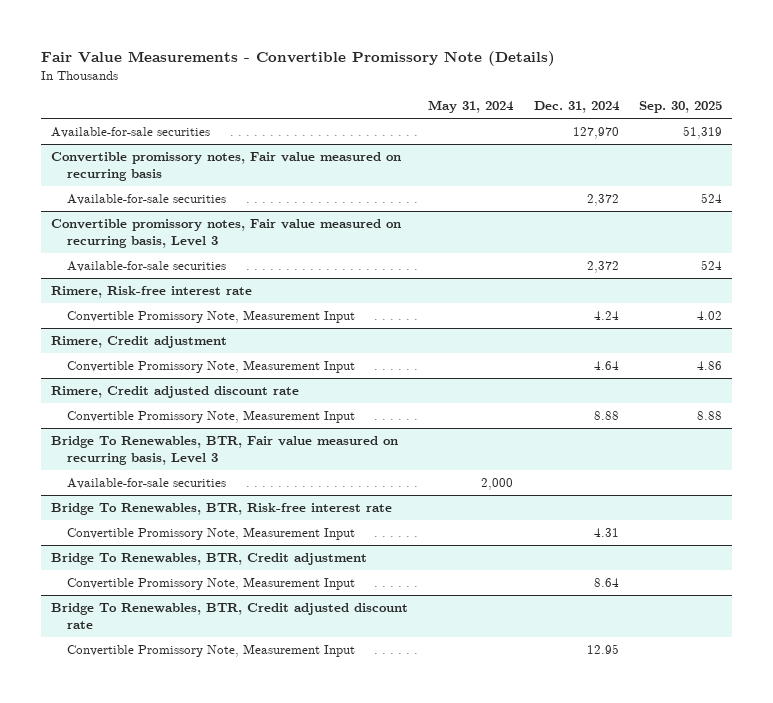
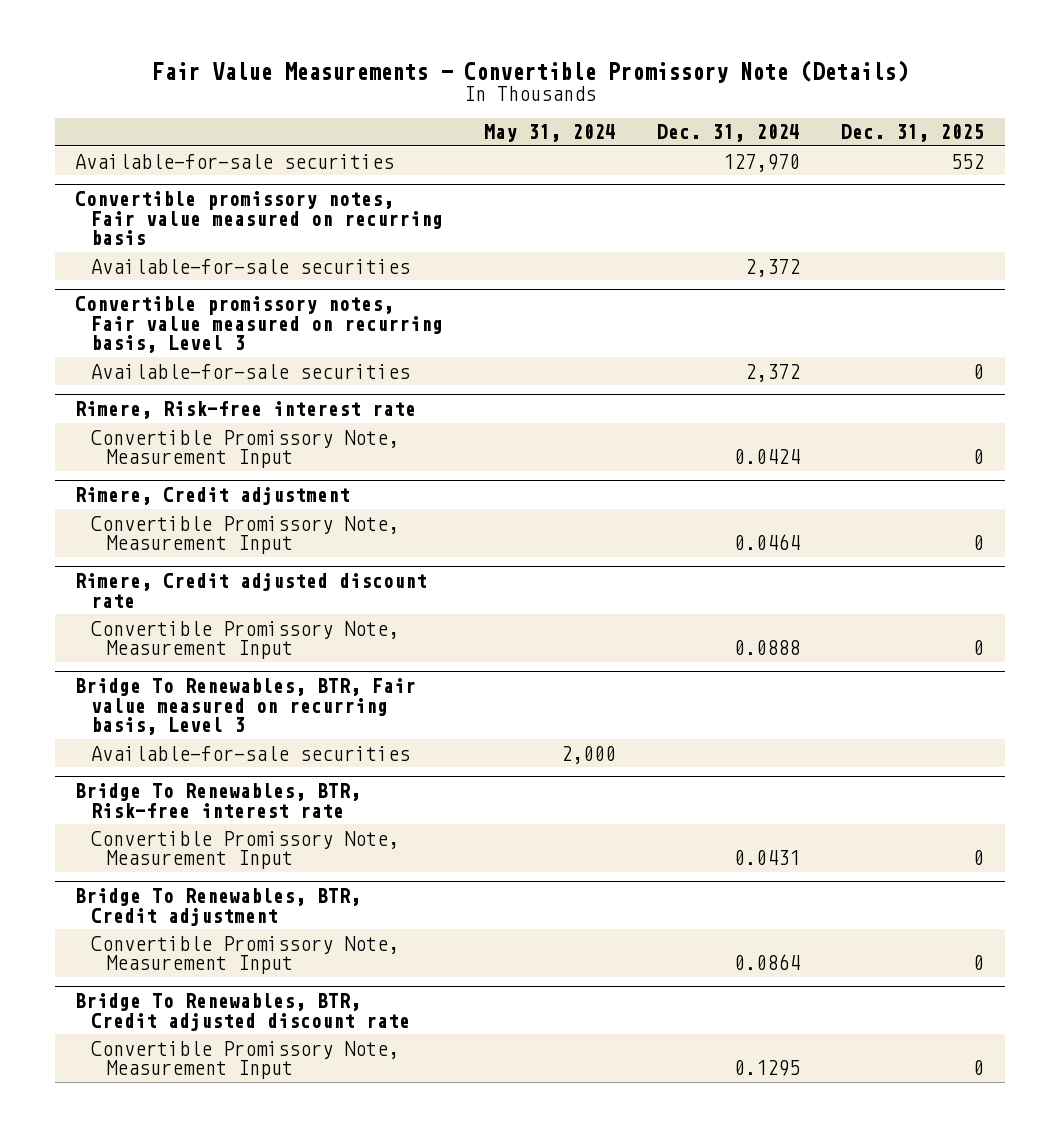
[638,100,722,113] Sep. 30, 2025 -> none
none -> [841,124,985,143] Dec. 31, 2025
[593,311,619,321] 4.24 -> [733,448,800,464] 0.0424
[593,361,619,371] 4.64 -> [733,533,800,550] 0.0464
[593,411,619,421] 8.88 -> [733,639,800,655] 0.0888
[593,528,619,538] 4.31 -> [733,849,800,865] 0.0431
[593,578,619,588] 8.64 -> [733,953,800,970] 0.0864
[586,644,619,655] 12.95 -> [733,1059,800,1076] 0.1295

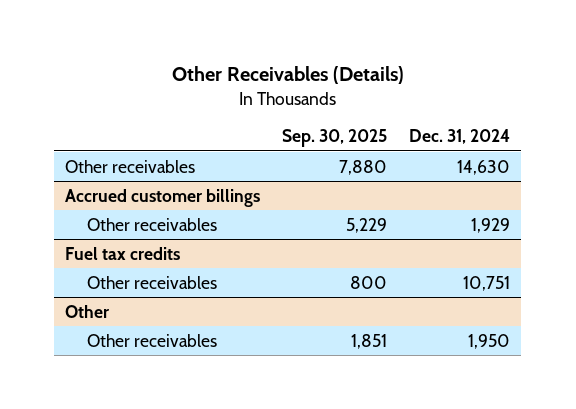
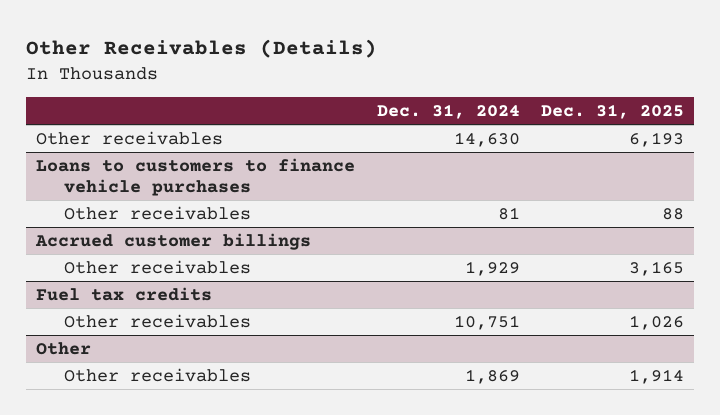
[282,129,388,148] Sep. 30, 2025 -> none
none -> [540,104,684,120] Dec. 31, 2025
none -> [36,157,356,197] Loans to customers to finance vehicle purchases
none -> [64,205,252,220] Other receivables
[468,333,511,349] 1,950 -> [464,368,520,384] 1,869

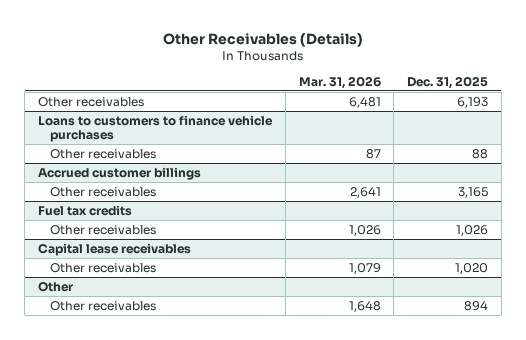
[376,104,520,120] Dec. 31, 2024 -> none
none -> [298,75,381,89] Mar. 31, 2026
none -> [38,242,192,256] Capital lease receivables
none -> [50,262,157,273] Other receivables
[628,368,684,384] 1,914 -> [464,300,489,311] 894

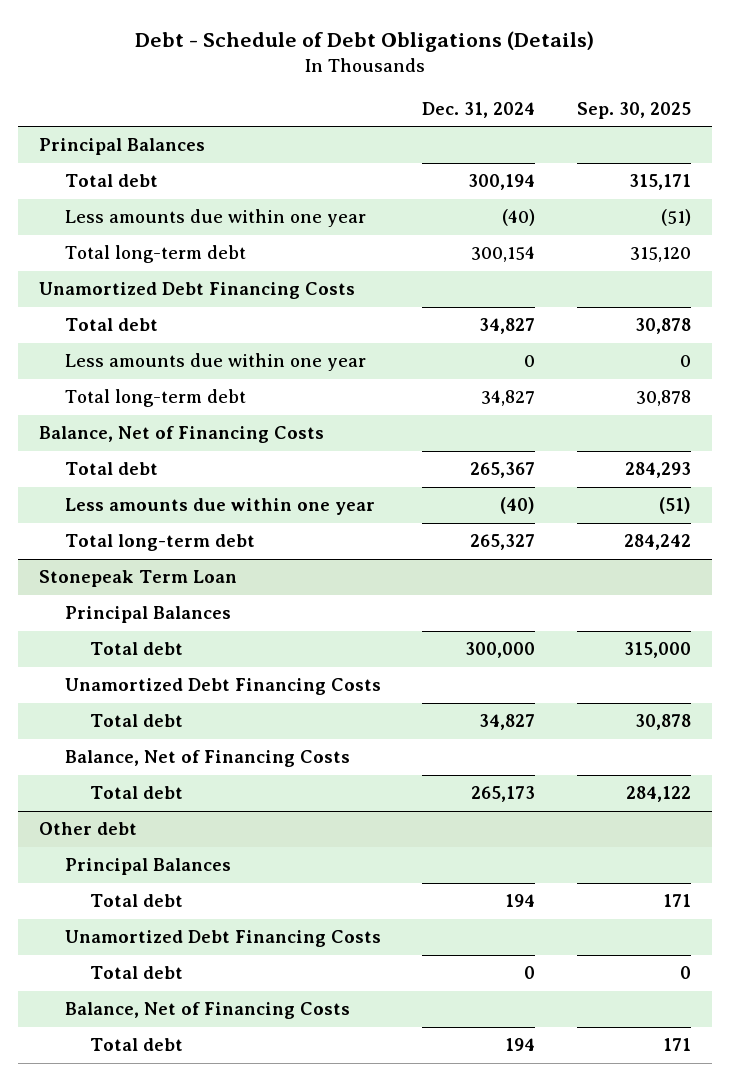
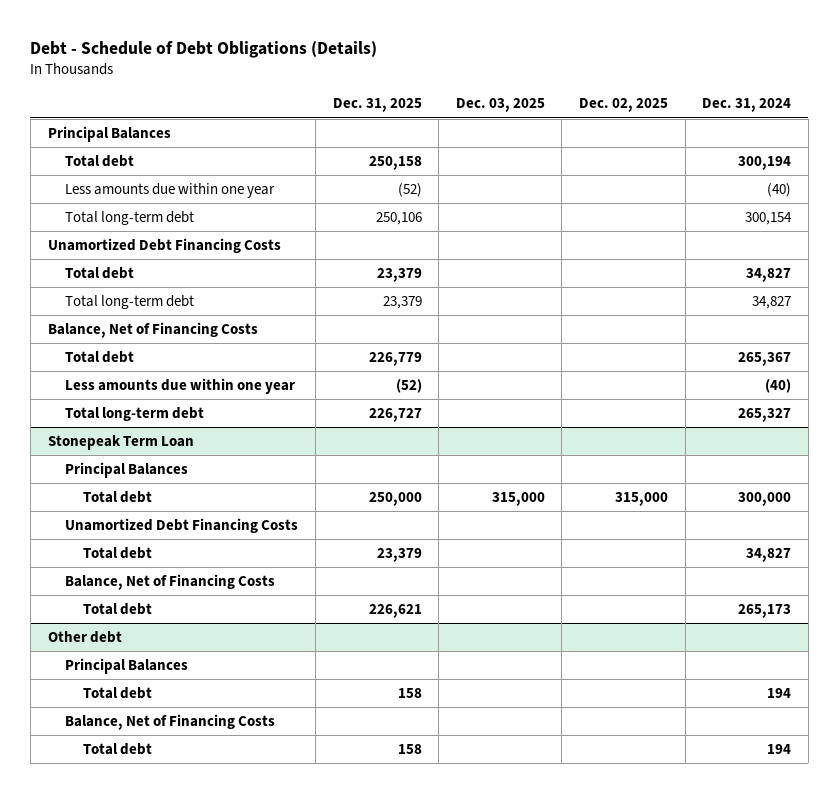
[576,101,691,119] Sep. 30, 2025 -> none
none -> [332,98,422,113] Dec. 31, 2025
none -> [455,98,545,113] Dec. 03, 2025
none -> [579,98,669,113] Dec. 02, 2025
[64,353,366,372] Less amounts due within one year -> none
[64,930,381,948] Unamortized Debt Financing Costs -> none
[90,966,184,980] Total debt -> none

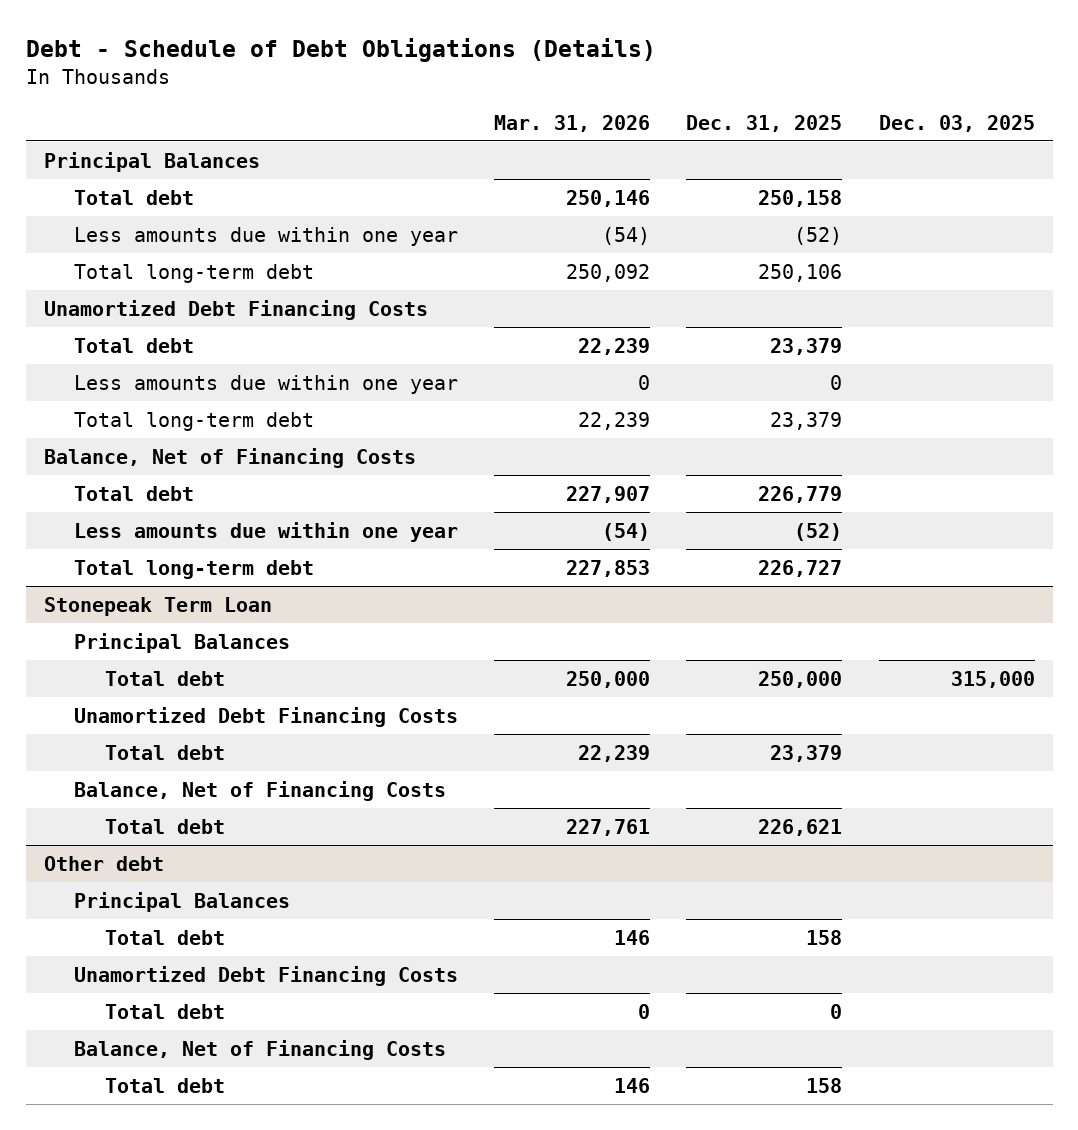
[579,98,669,113] Dec. 02, 2025 -> none
[702,98,792,113] Dec. 31, 2024 -> none
none -> [494,114,651,132] Mar. 31, 2026
none -> [74,374,459,394] Less amounts due within one year
none -> [74,965,459,986] Unamortized Debt Financing Costs
none -> [104,1003,225,1019] Total debt

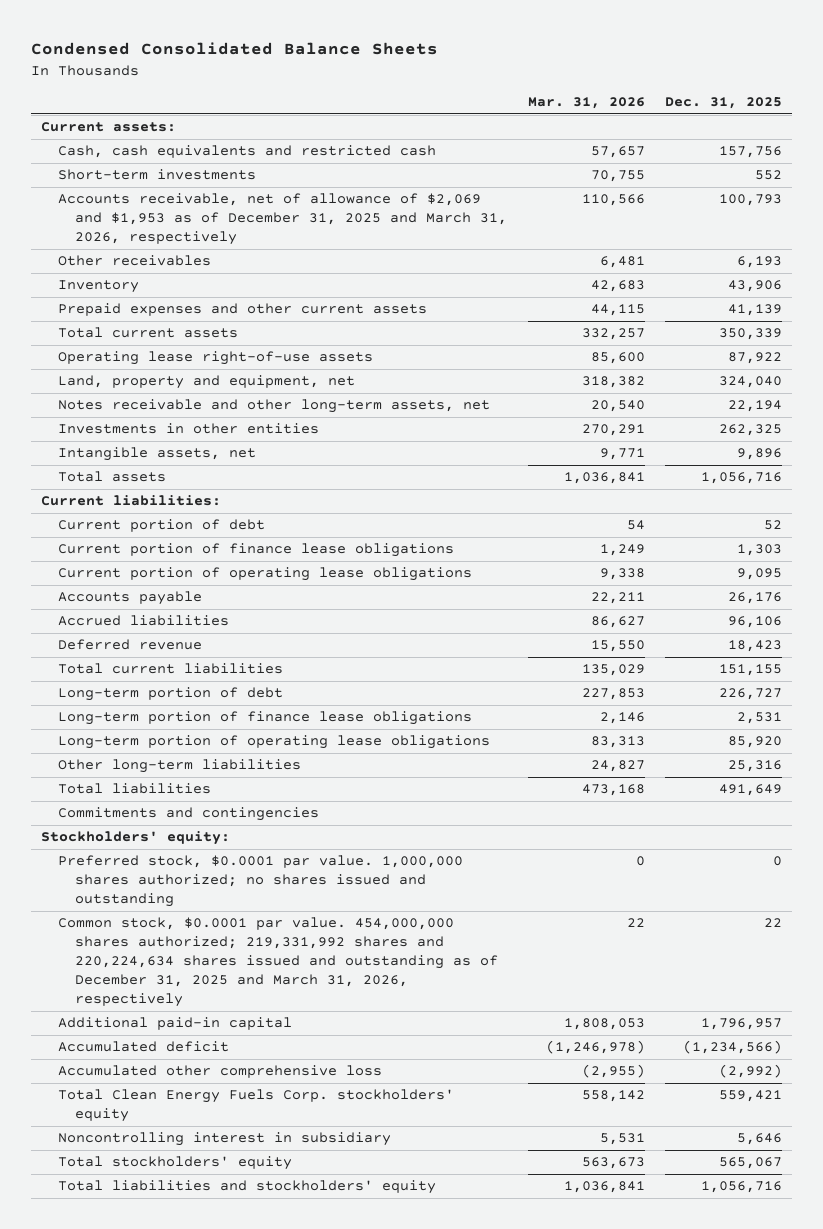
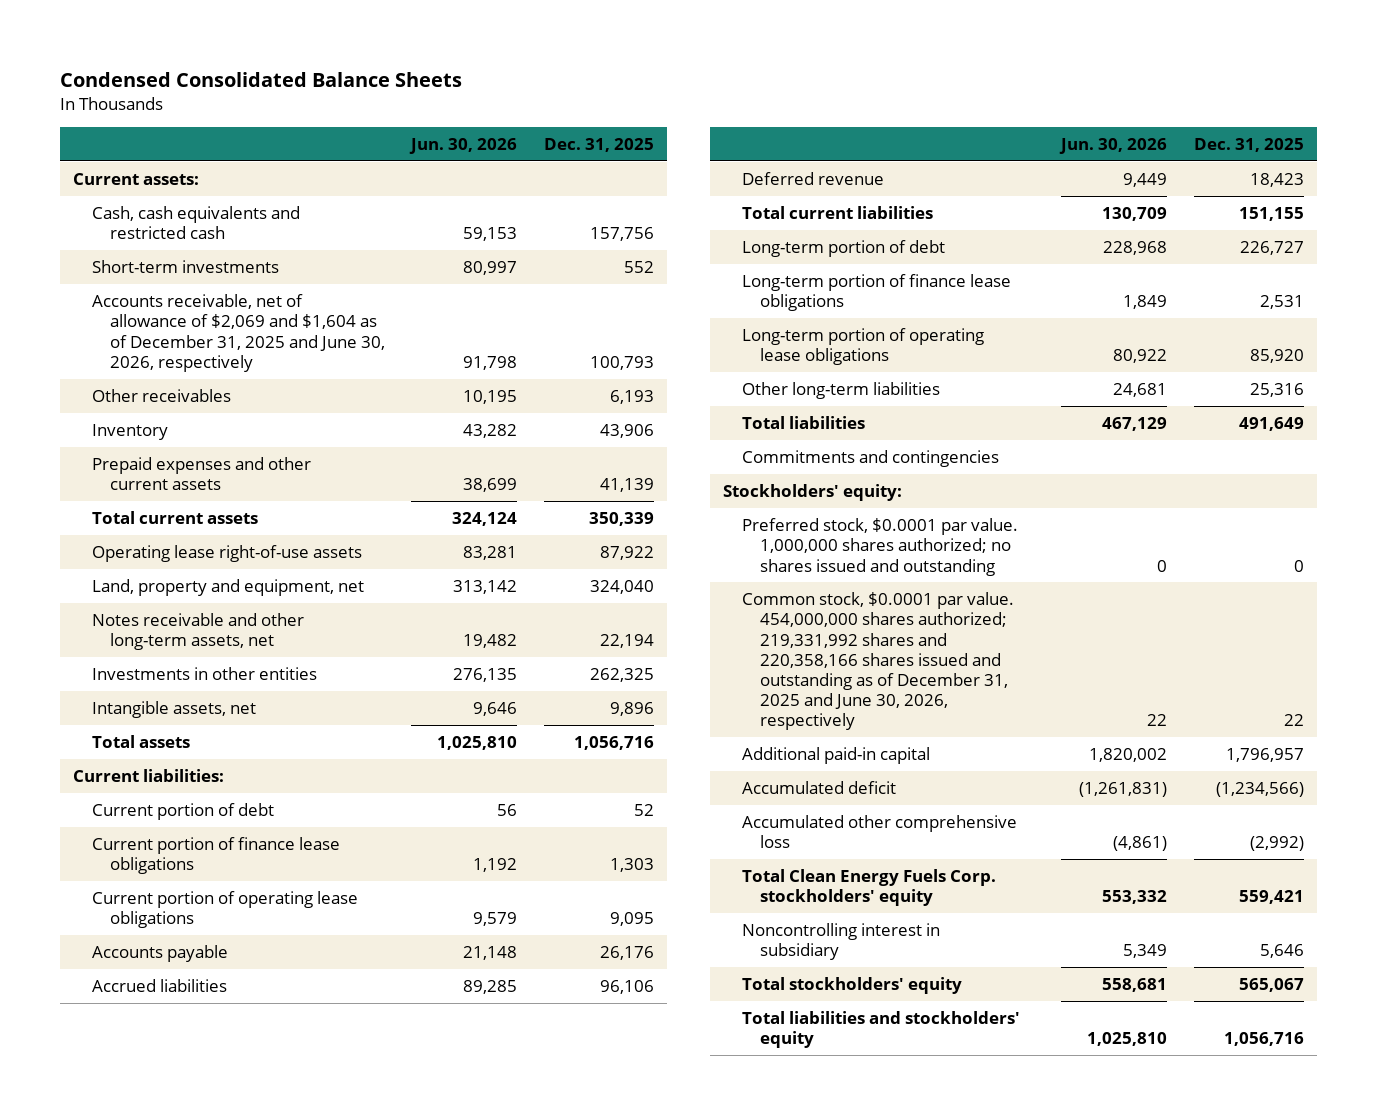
[527,97,645,110] Mar. 31, 2026 -> none
none -> [409,138,518,155] Jun. 30, 2026
[58,193,508,246] Accounts receivable, net of allowance of $2,069 and $1,953 as of December 31, 2025 and March 31, 2026, respectively -> [91,294,385,372] Accounts receivable, net of allowance of $2,069 and $1,604 as of December 31, 2025 and June 30, 2026, respectively
[58,917,499,1008] Common stock, $0.0001 par value. 454,000,000 shares authorized; 219,331,992 shares and 220,224,634 shares issued and outstanding as of December 31, 2025 and March 31, 2026, respectively -> [741,592,1014,731] Common stock, $0.0001 par value. 454,000,000 shares authorized; 219,331,992 shares and 220,358,166 shares issued and outstanding as of December 31, 2025 and June 30, 2026, respectively

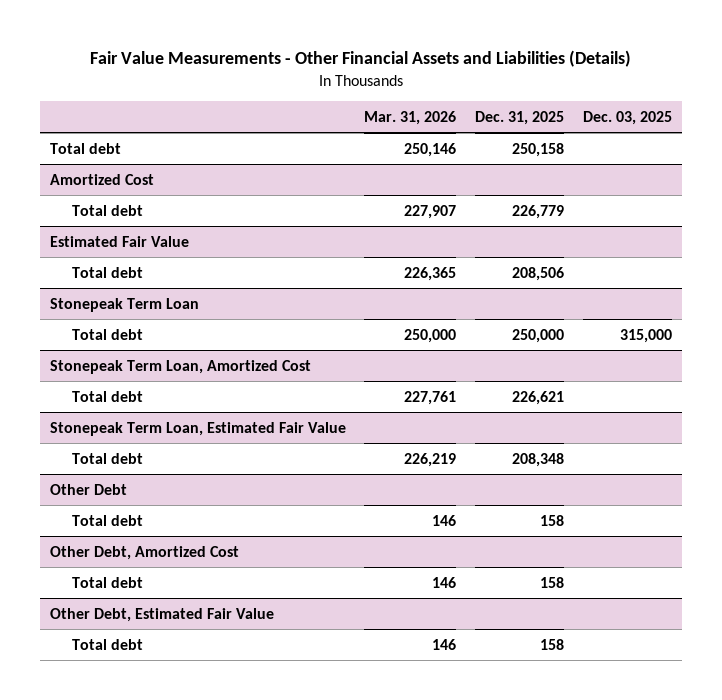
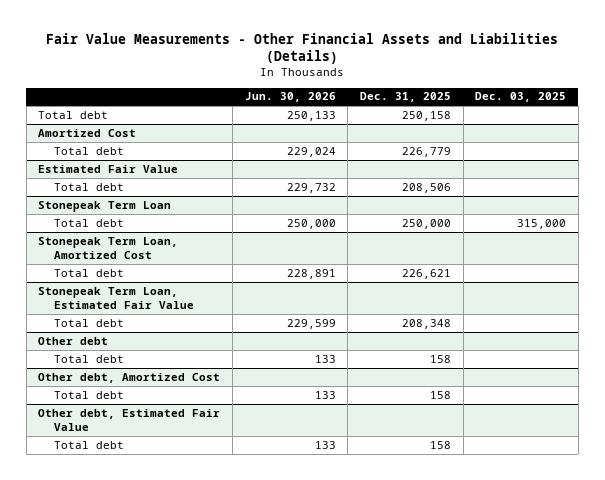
[364,110,457,125] Mar. 31, 2026 -> none
none -> [244,92,336,103] Jun. 30, 2026
[49,483,127,495] Other Debt -> [38,336,109,345] Other debt
[49,545,239,560] Other Debt, Amortized Cost -> [38,372,221,383] Other debt, Amortized Cost
[49,607,274,622] Other Debt, Estimated Fair Value -> [38,408,221,432] Other debt, Estimated Fair Value

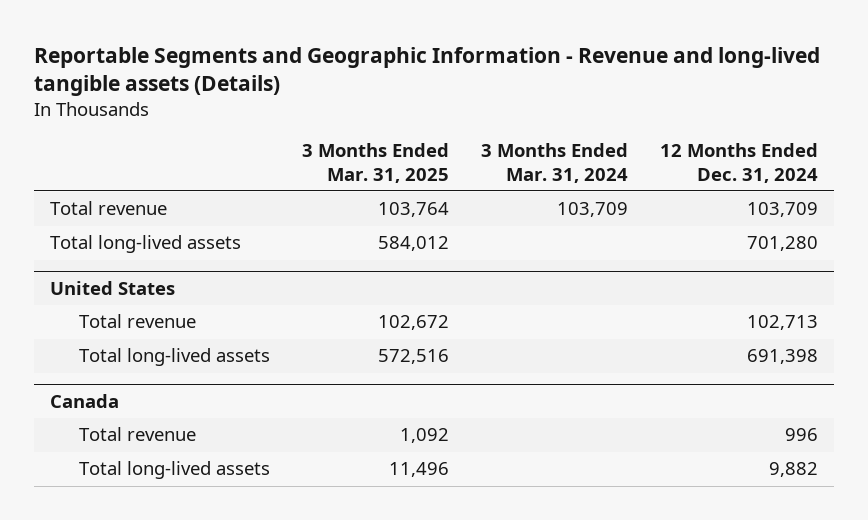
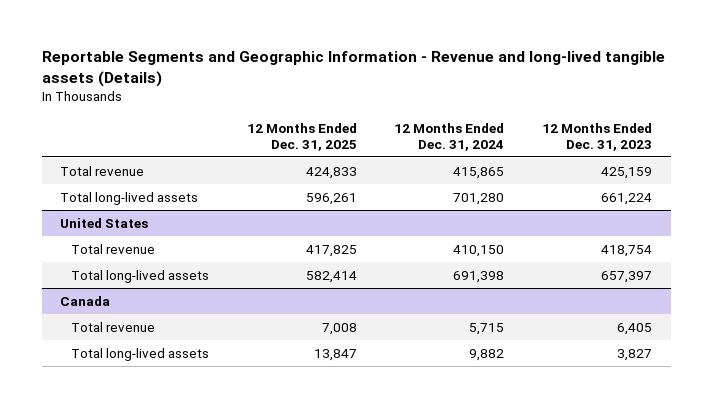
[301,143,449,183] 3 Months Ended Mar. 31, 2025 -> none
[480,143,628,183] 3 Months Ended Mar. 31, 2024 -> none
none -> [246,122,357,151] 12 Months Ended Dec. 31, 2025
none -> [542,122,653,151] 12 Months Ended Dec. 31, 2023
[746,202,818,218] 103,709 -> [453,166,505,179] 415,865
[746,315,818,331] 102,713 -> [453,244,505,257] 410,150
[784,428,818,442] 996 -> [469,322,505,335] 5,715

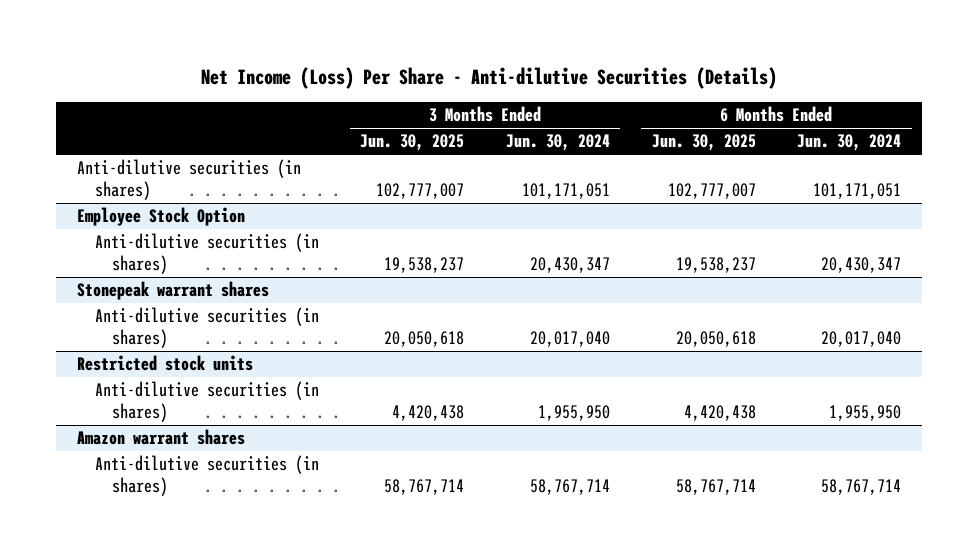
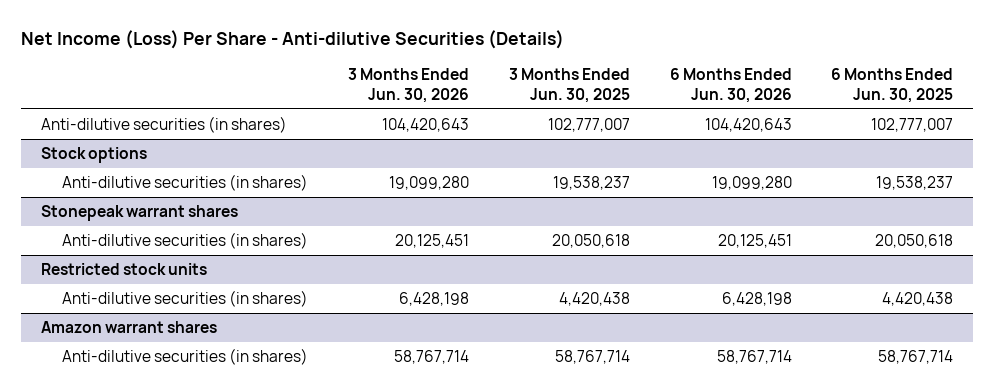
[505,134,610,152] Jun. 30, 2024 -> none
[797,134,902,152] Jun. 30, 2024 -> none
none -> [348,68,470,103] 3 Months Ended Jun. 30, 2026
none -> [669,68,792,103] 6 Months Ended Jun. 30, 2026
[77,207,246,227] Employee Stock Option -> [41,147,148,164] Stock options

